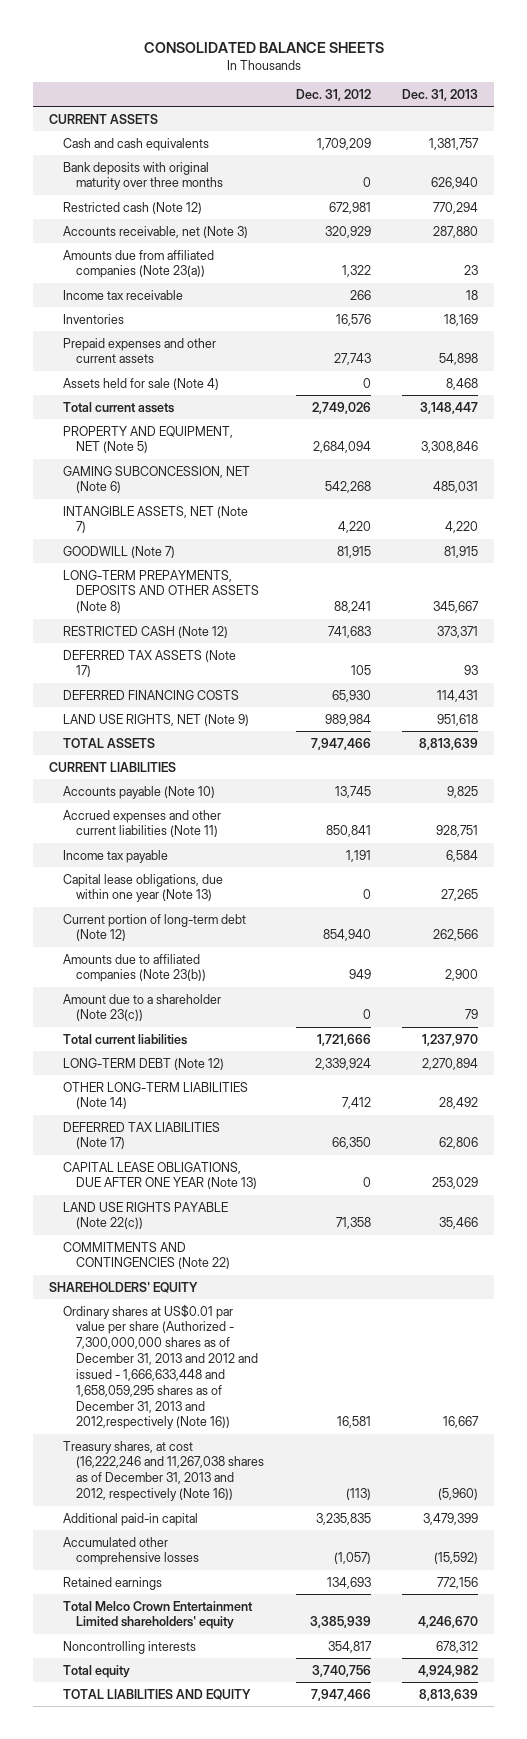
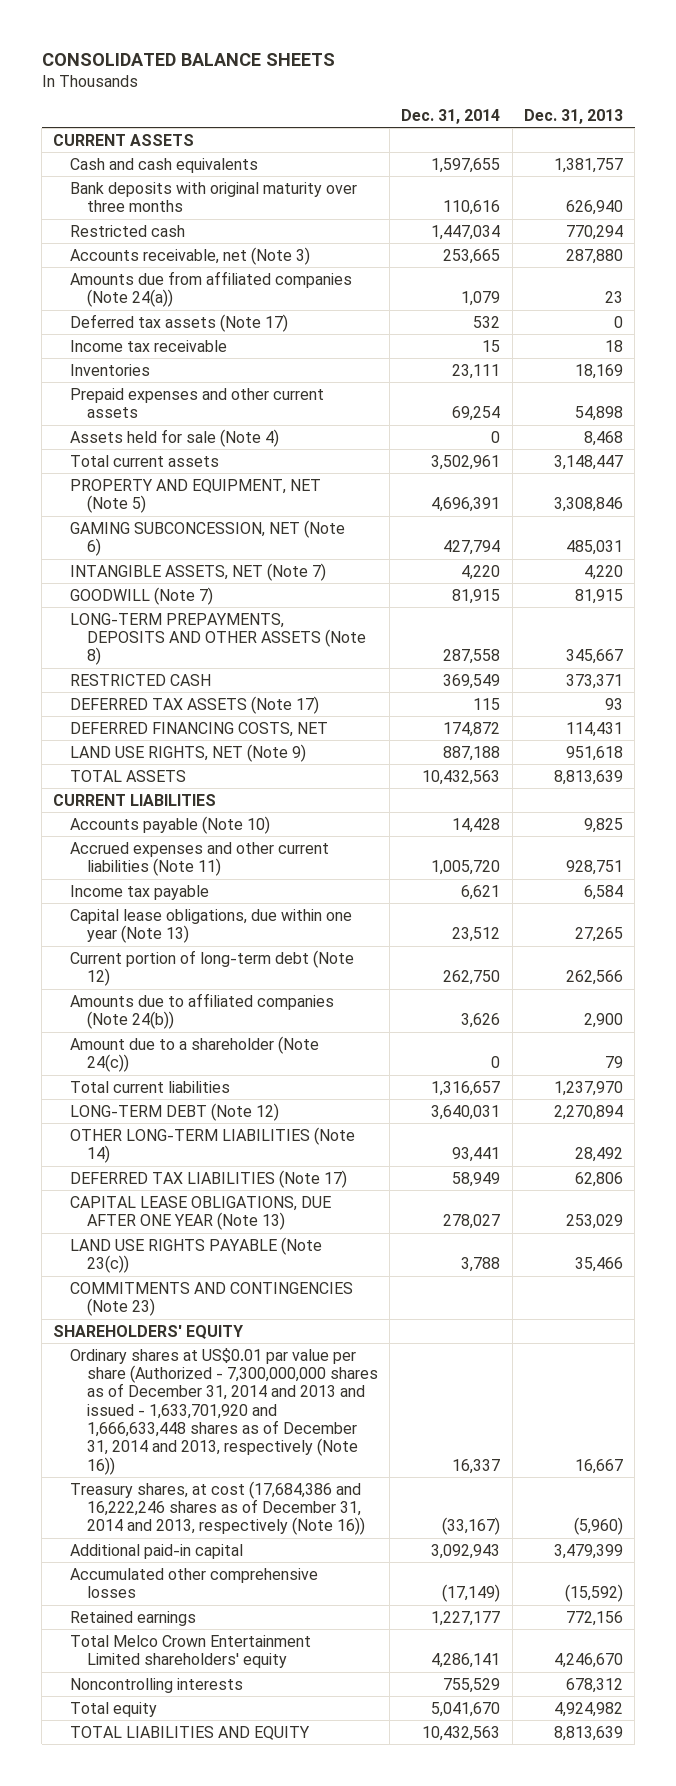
[295,88,371,101] Dec. 31, 2012 -> none
none -> [401,108,501,124] Dec. 31, 2014
[62,201,202,214] Restricted cash (Note 12) -> [69,224,185,237] Restricted cash
[62,249,214,279] Amounts due from affiliated companies (Note 23(a)) -> [69,270,352,308] Amounts due from affiliated companies (Note 24(a))
none -> [69,313,288,332] Deferred tax assets (Note 17)
[62,625,228,638] RESTRICTED CASH (Note 12) -> [69,673,211,686] RESTRICTED CASH
[62,689,239,700] DEFERRED FINANCING COSTS -> [69,721,328,737] DEFERRED FINANCING COSTS, NET
[62,953,207,983] Amounts due to affiliated companies (Note 23(b)) -> [69,992,334,1030] Amounts due to affiliated companies (Note 24(b))
[62,993,221,1022] Amount due to a shareholder (Note 23(c)) -> [69,1035,319,1073] Amount due to a shareholder (Note 24(c))
[62,1201,228,1230] LAND USE RIGHTS PAYABLE (Note 22(c)) -> [69,1236,322,1274] LAND USE RIGHTS PAYABLE (Note 23(c))
[62,1241,231,1270] COMMITMENTS AND CONTINGENCIES (Note 22) -> [69,1281,353,1317] COMMITMENTS AND CONTINGENCIES (Note 23)
[62,1303,259,1430] Ordinary shares at US$0.01 par value per share (Authorized - 7,300,000,000 shares as of December 31, 2013 and 2012 and issued - 1,666,633,448 and 1,658,059,295 shares as of December 31, 2013 and 2012,respectively (Note 16)) -> [69,1347,378,1475] Ordinary shares at US$0.01 par value per share (Authorized - 7,300,000,000 shares as of December 31, 2014 and 2013 and issued - 1,633,701,920 and 1,666,633,448 shares as of December 31, 2014 and 2013, respectively (Note 16))
[62,1440,265,1502] Treasury shares, at cost (16,222,246 and 11,267,038 shares as of December 31, 2013 and 2012, respectively (Note 16)) -> [69,1480,365,1536] Treasury shares, at cost (17,684,386 and 16,222,246 shares as of December 31, 2014 and 2013, respectively (Note 16))

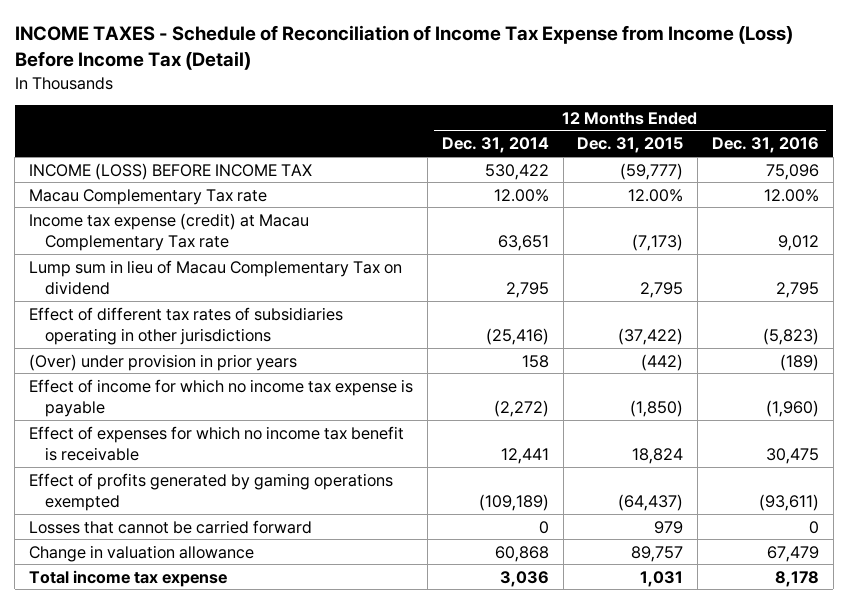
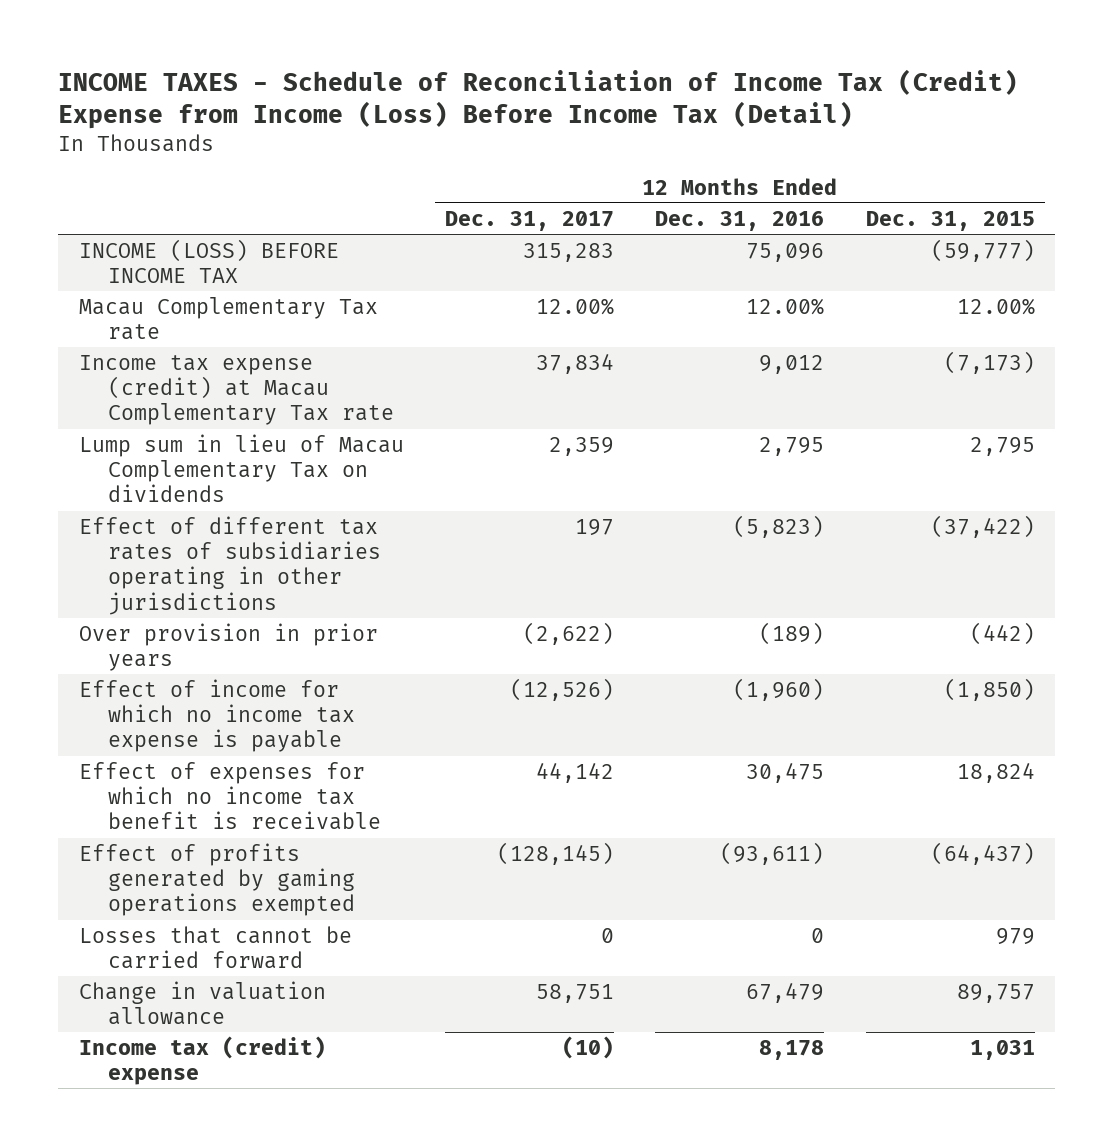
[14,25,793,71] INCOME TAXES - Schedule of Reconciliation of Income Tax Expense from Income (Loss) Before Income Tax (Detail) -> [58,68,1019,130] INCOME TAXES - Schedule of Reconciliation of Income Tax (Credit) Expense from Income (Loss) Before Income Tax (Detail)
[441,137,549,154] Dec. 31, 2014 -> none
none -> [445,210,615,231] Dec. 31, 2017
[28,259,402,296] Lump sum in lieu of Macau Complementary Tax on dividend -> [79,433,405,503] Lump sum in lieu of Macau Complementary Tax on dividends
[28,353,297,371] (Over) under provision in prior years -> [79,622,379,672] Over provision in prior years
[28,569,227,587] Total income tax expense -> [79,1035,327,1086] Income tax (credit) expense

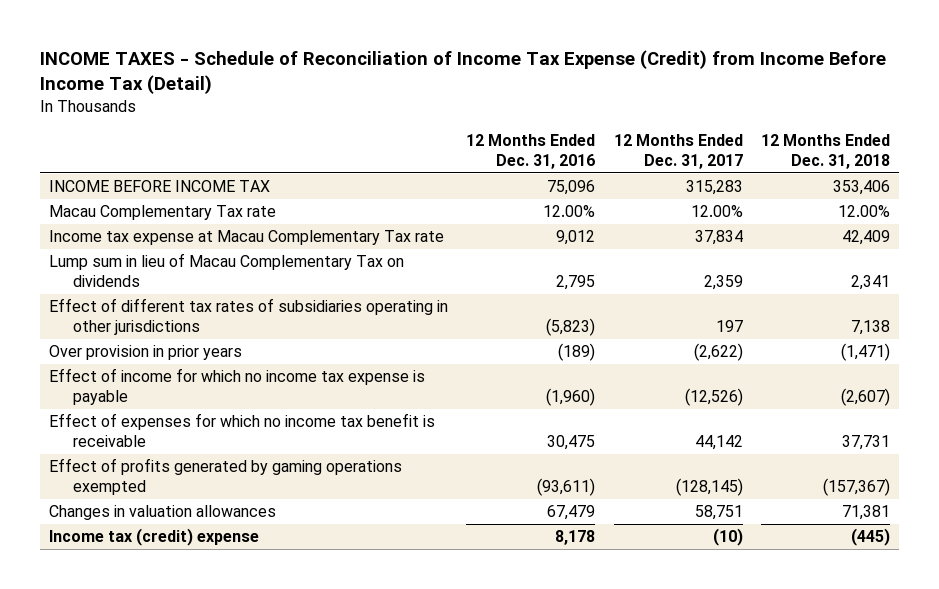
[58,68,1019,130] INCOME TAXES - Schedule of Reconciliation of Income Tax (Credit) Expense from Income (Loss) Before Income Tax (Detail) -> [40,50,887,94] INCOME TAXES - Schedule of Reconciliation of Income Tax Expense (Credit) from Income Before Income Tax (Detail)
[865,210,1035,231] Dec. 31, 2015 -> none
none -> [760,133,890,169] 12 Months Ended Dec. 31, 2018
[79,238,340,284] INCOME (LOSS) BEFORE INCOME TAX -> [49,180,271,193] INCOME BEFORE INCOME TAX
[79,354,394,426] Income tax expense (credit) at Macau Complementary Tax rate -> [49,230,445,246] Income tax expense at Macau Complementary Tax rate
[79,925,353,970] Losses that cannot be carried forward -> none
[79,980,327,1026] Change in valuation allowance -> [49,505,277,521] Changes in valuation allowances

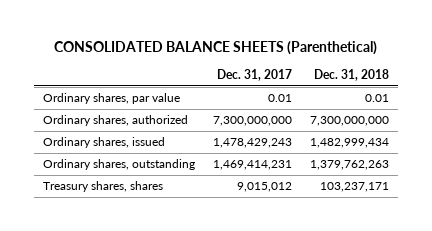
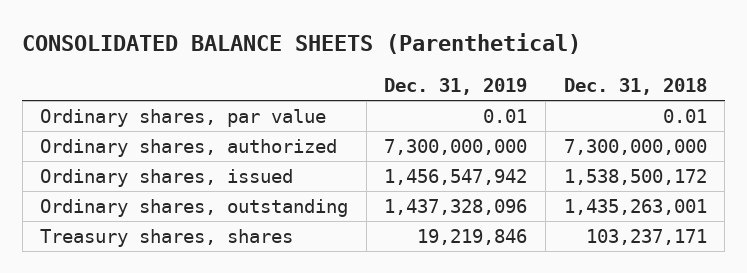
[216,69,292,82] Dec. 31, 2017 -> none
none -> [384,78,528,96] Dec. 31, 2019
[309,138,389,149] 1,482,999,434 -> [563,168,707,185] 1,538,500,172
[309,160,389,171] 1,379,762,263 -> [563,198,707,215] 1,435,263,001

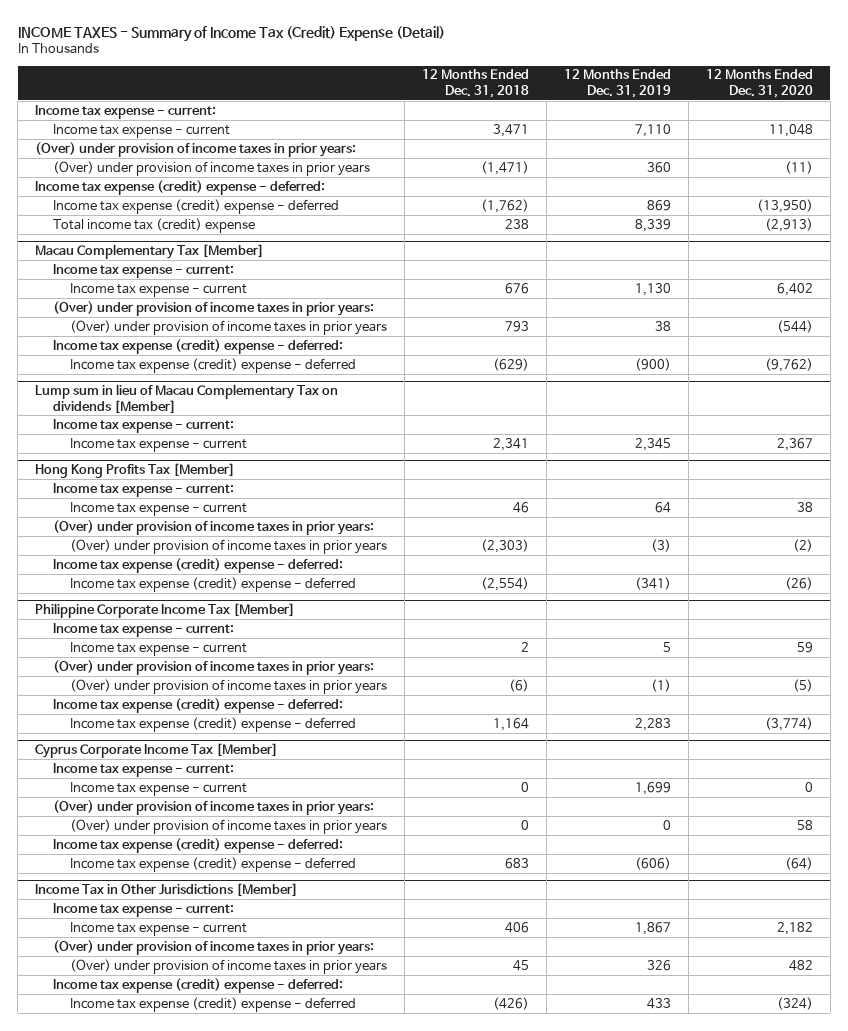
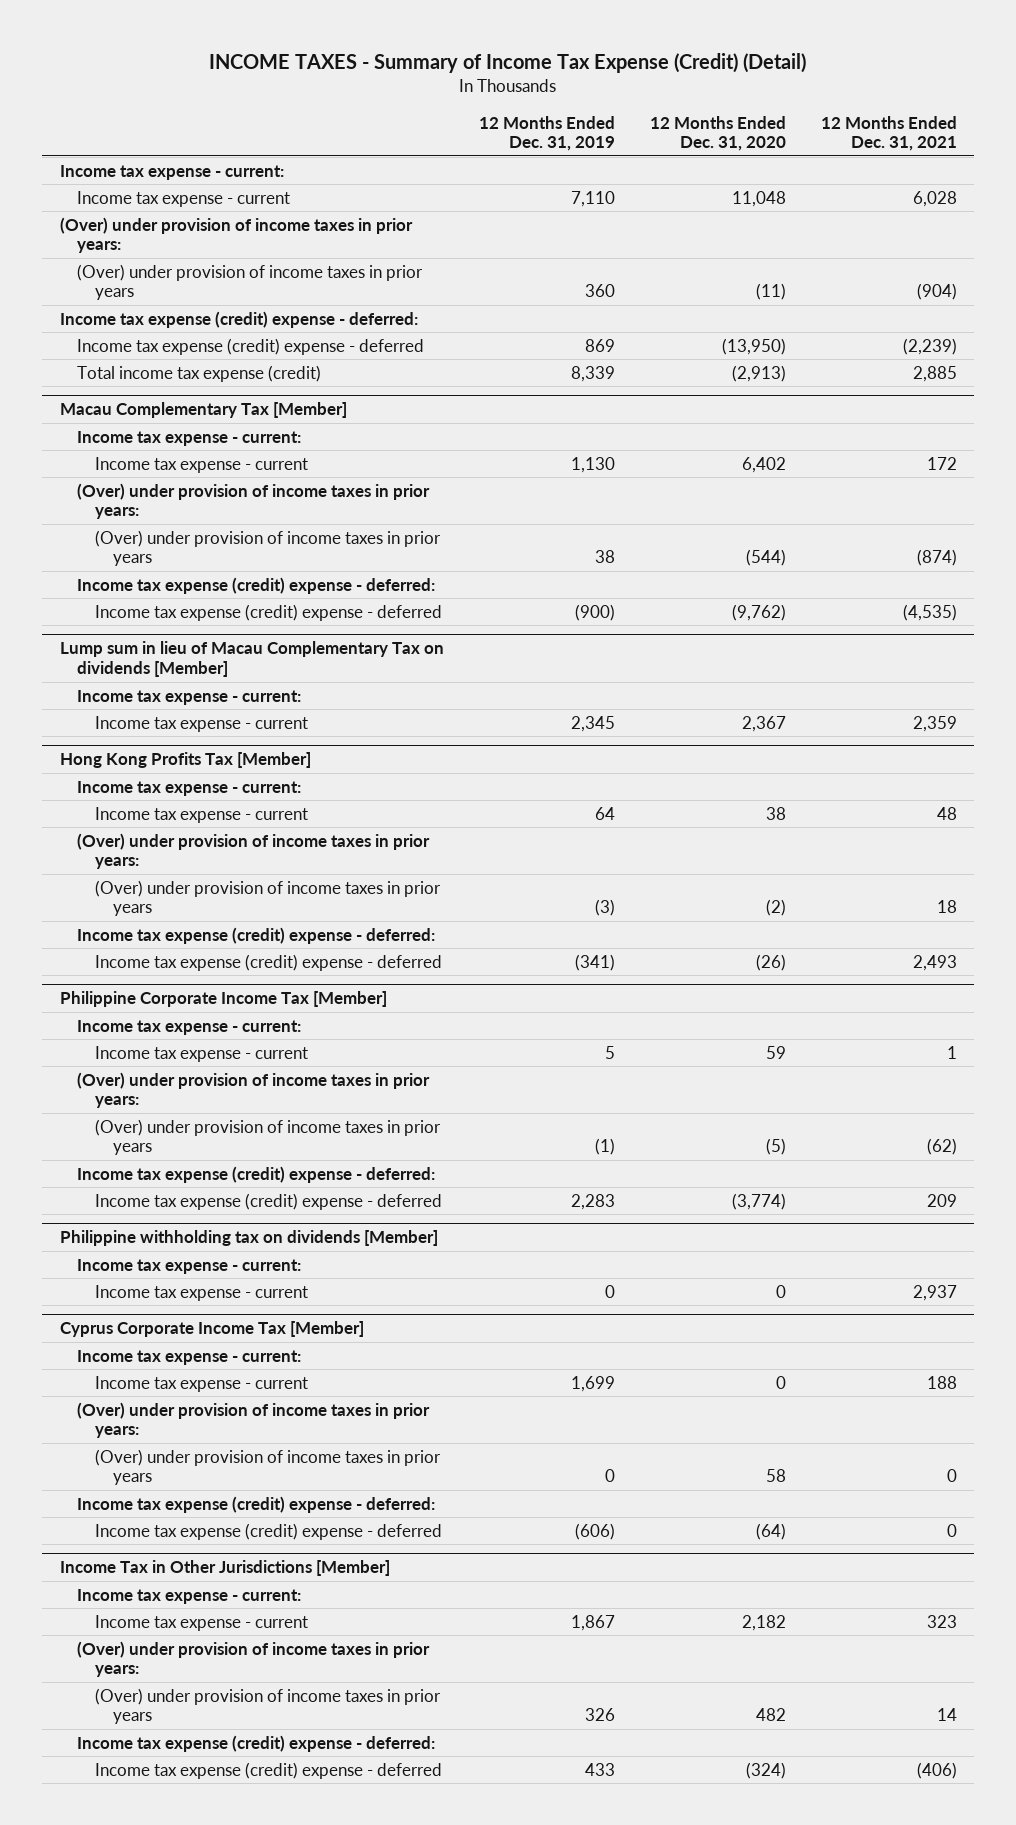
[17,25,445,42] INCOME TAXES - Summary of Income Tax (Credit) Expense (Detail) -> [209,52,807,73] INCOME TAXES - Summary of Income Tax Expense (Credit) (Detail)
[422,69,530,98] 12 Months Ended Dec. 31, 2018 -> none
none -> [820,115,957,152] 12 Months Ended Dec. 31, 2021
[52,217,255,233] Total income tax (credit) expense -> [77,364,322,382] Total income tax expense (credit)
none -> [59,1230,438,1247] Philippine withholding tax on dividends [Member]
none -> [77,1258,302,1274] Income tax expense - current:
none -> [95,1284,309,1301] Income tax expense - current

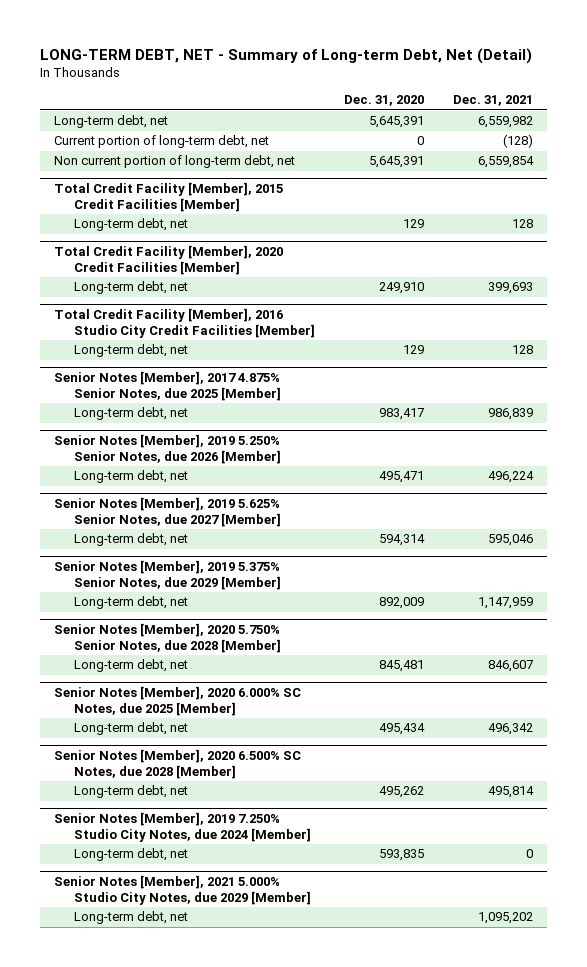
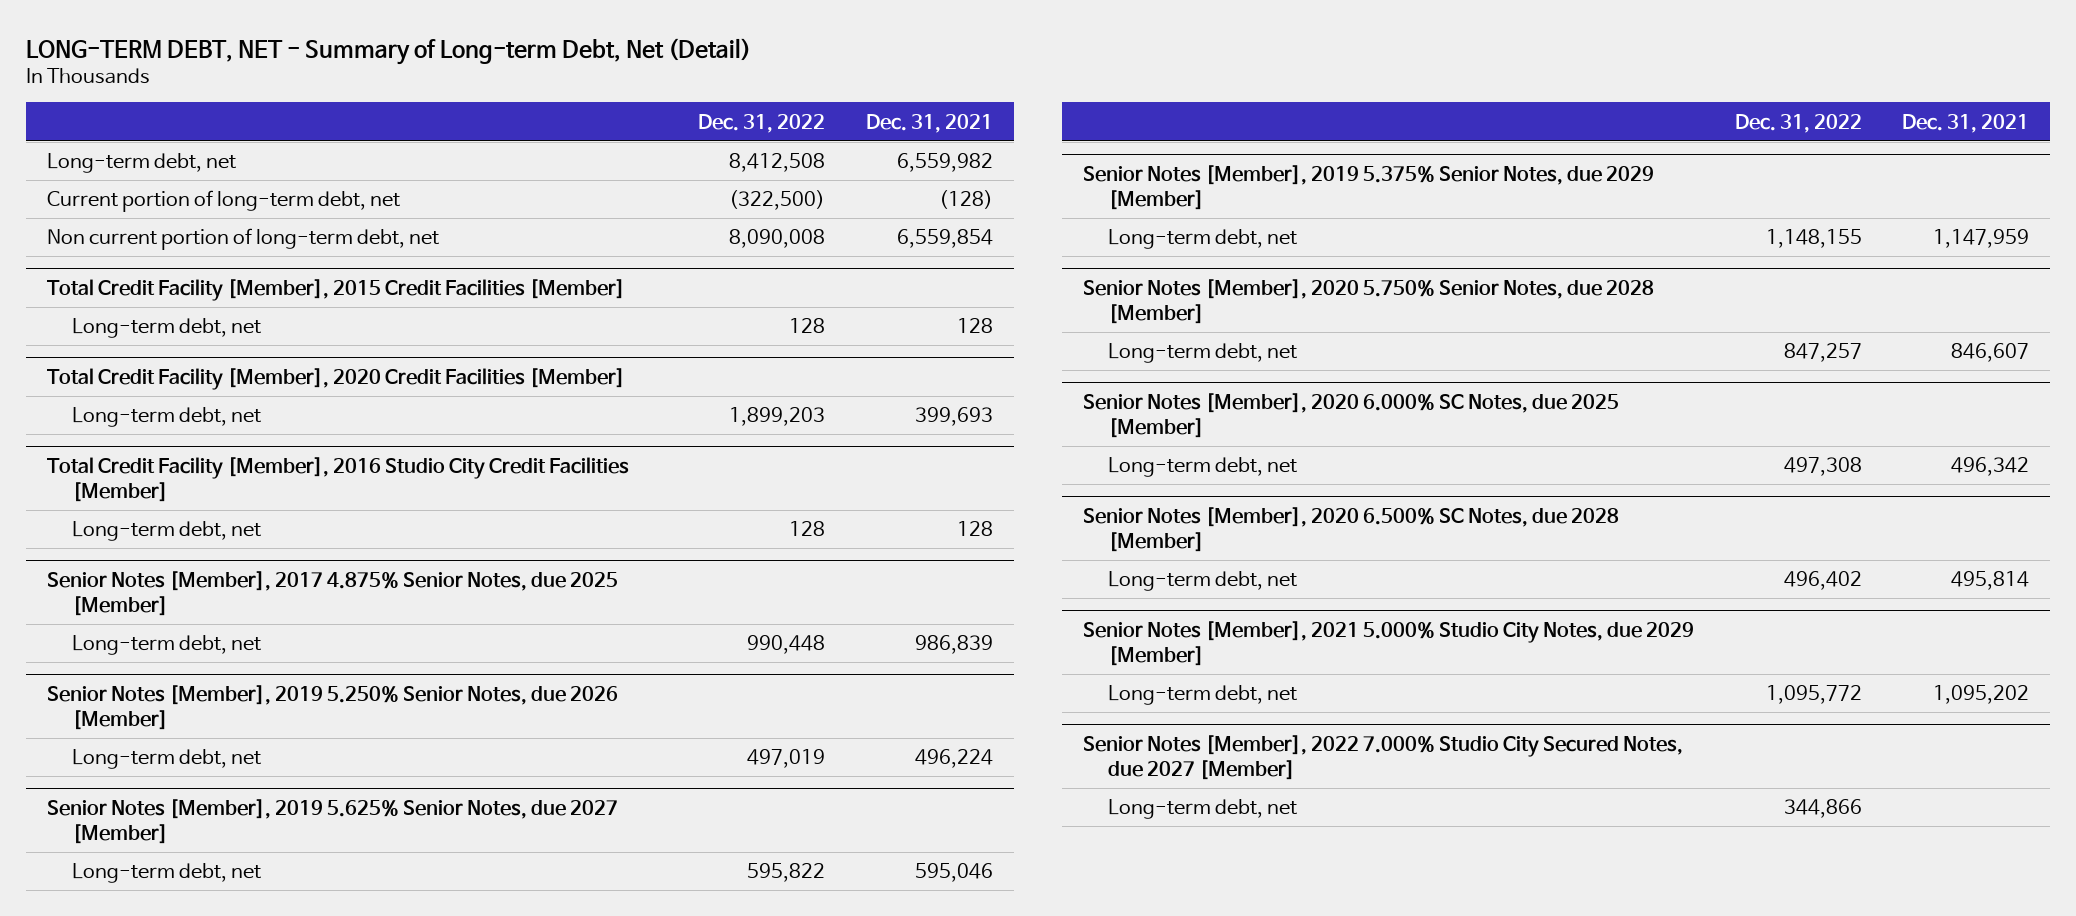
[343,95,424,107] Dec. 31, 2020 -> none
none -> [698,113,826,133] Dec. 31, 2022
[54,812,311,842] Senior Notes [Member], 2019 7.250% Studio City Notes, due 2024 [Member] -> none
[73,848,188,862] Long-term debt, net -> none
none -> [1082,734,1683,780] Senior Notes [Member], 2022 7.000% Studio City Secured Notes, due 2027 [Member]
none -> [1107,799,1297,820] Long-term debt, net

